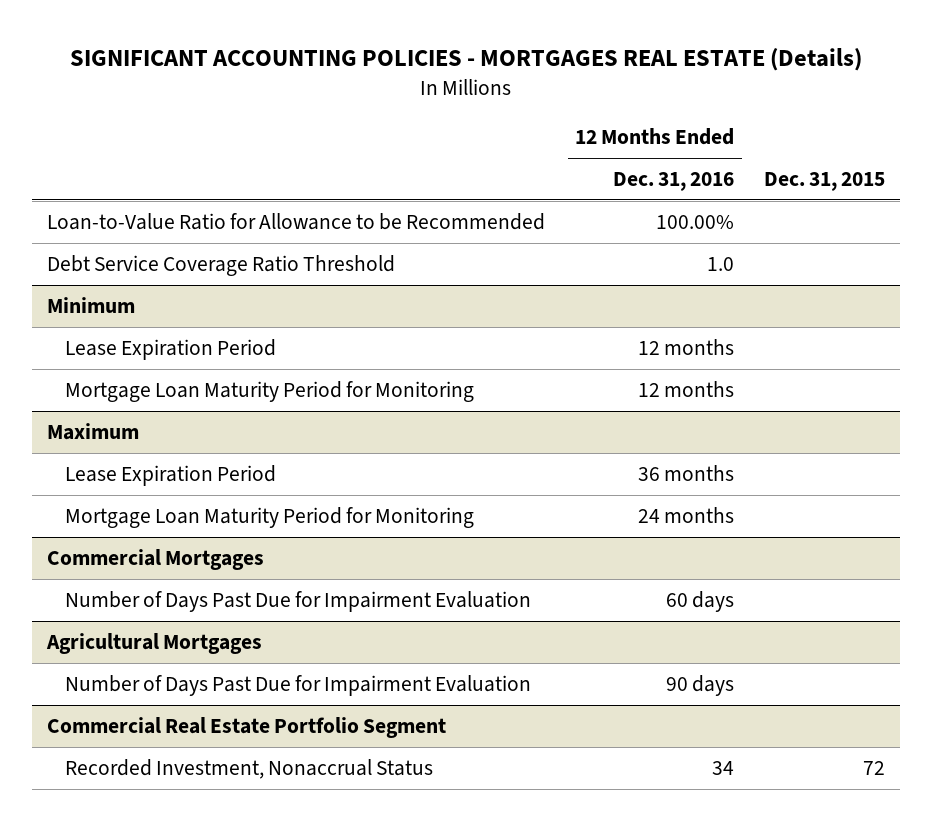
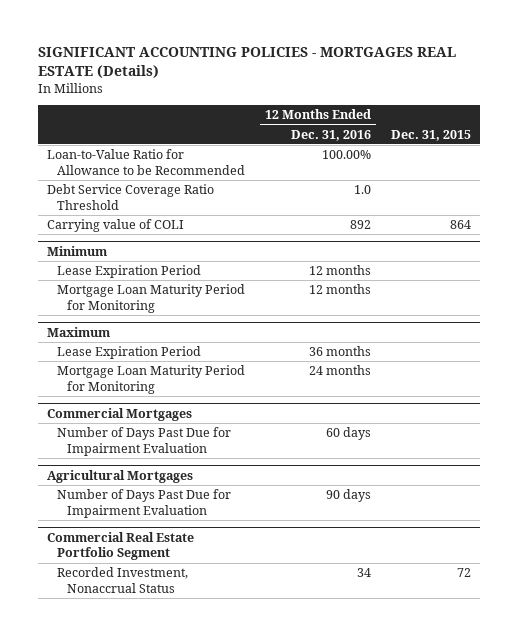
none -> [47,219,185,233] Carrying value of COLI

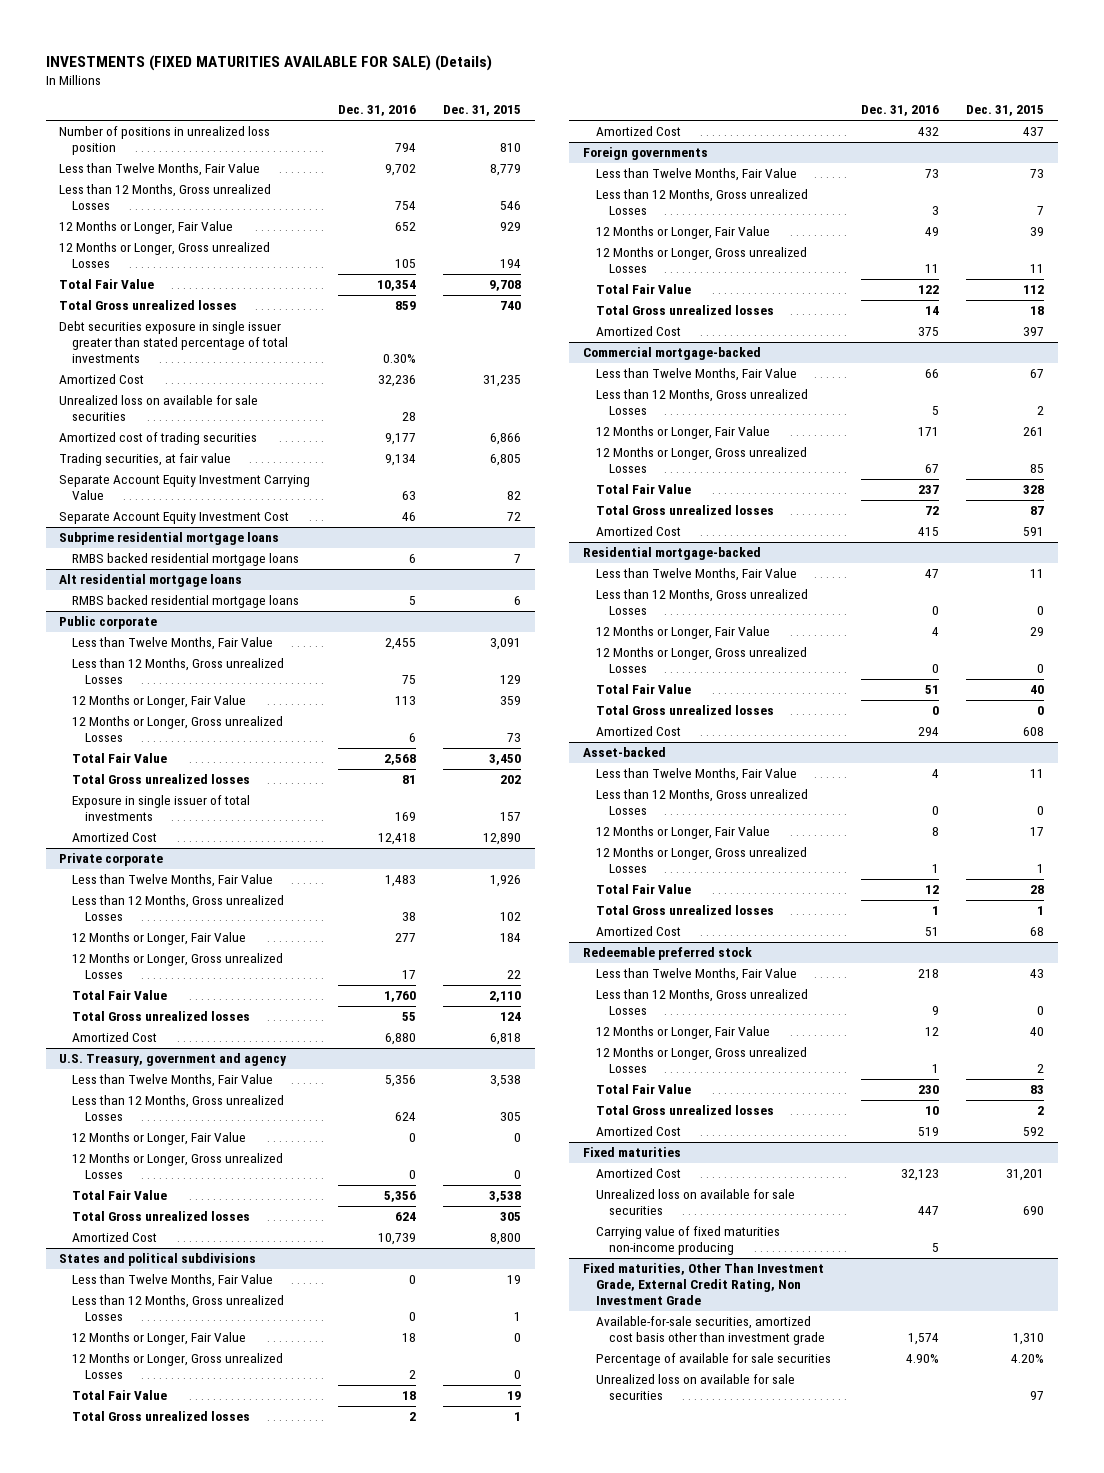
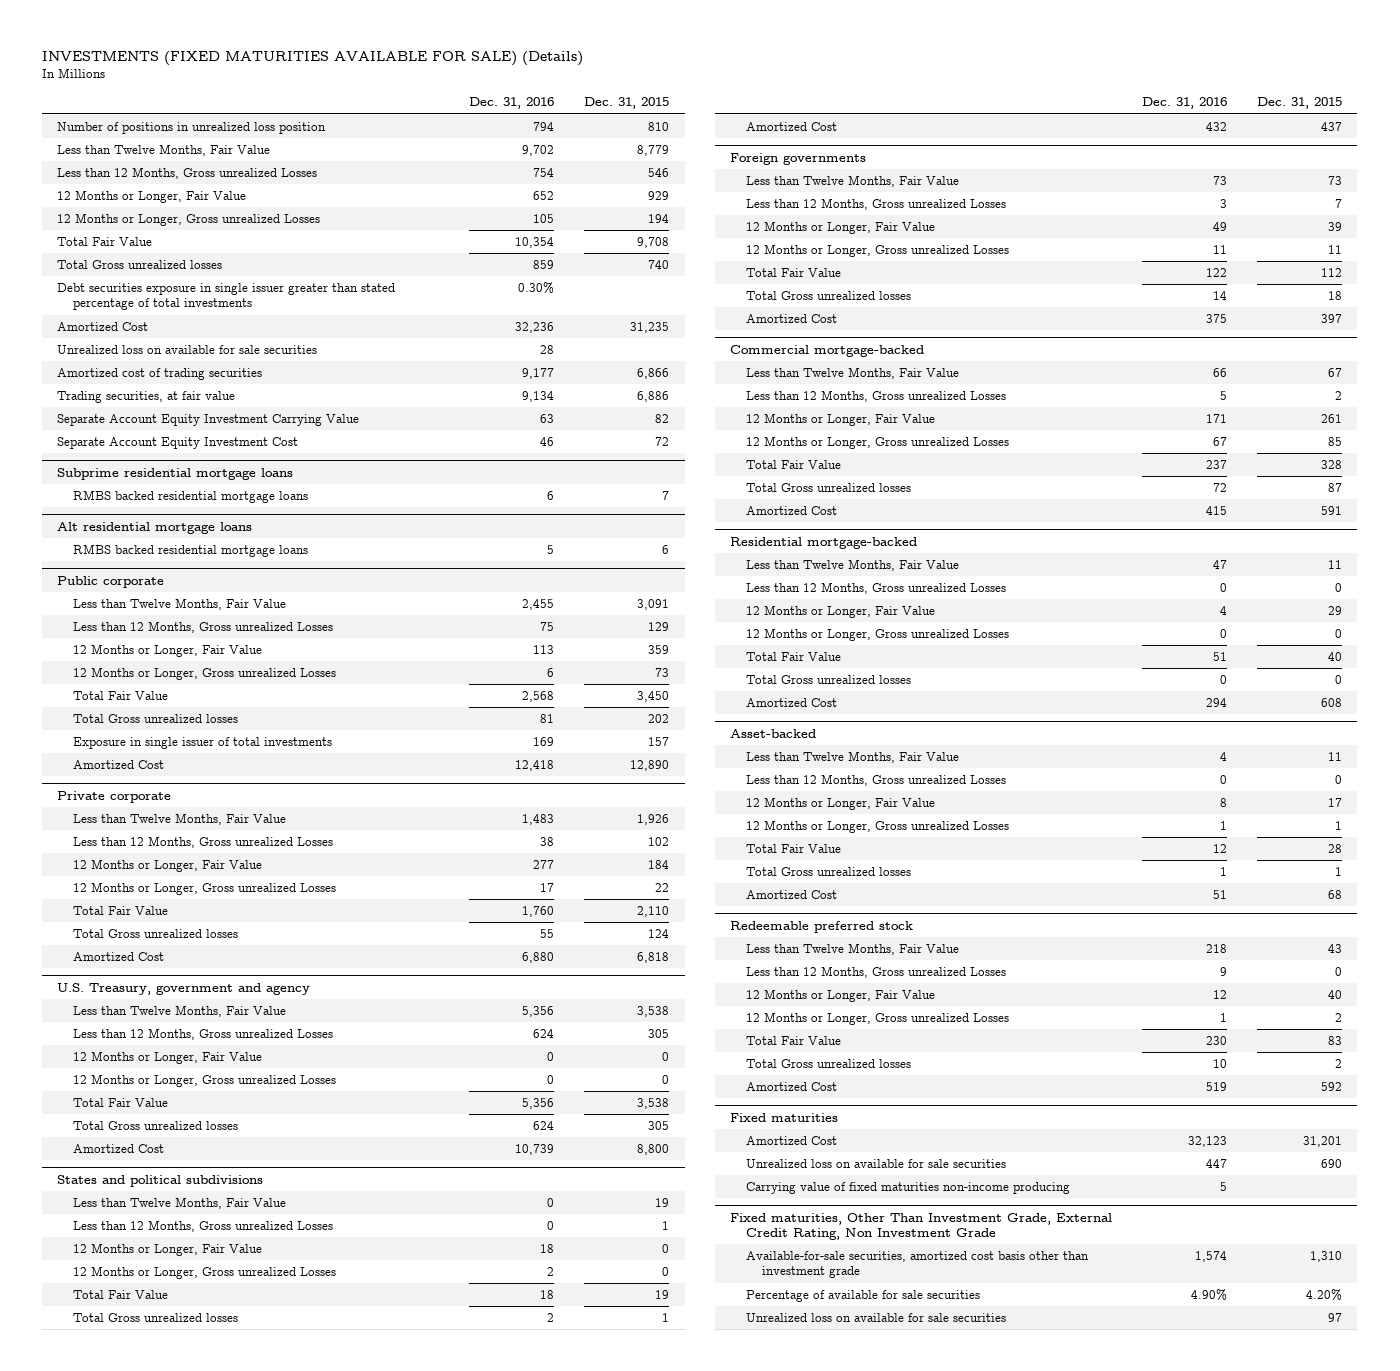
[490,454,522,467] 6,805 -> [637,390,670,402] 6,886

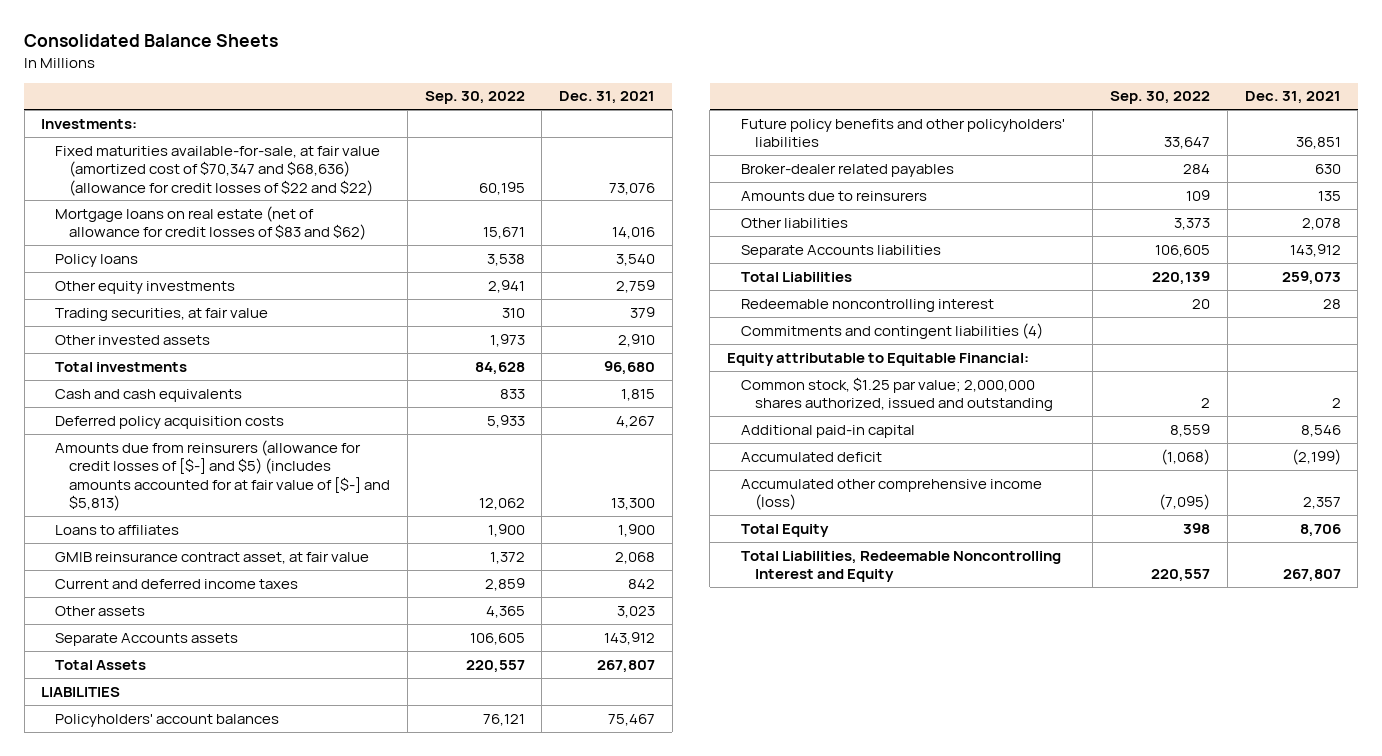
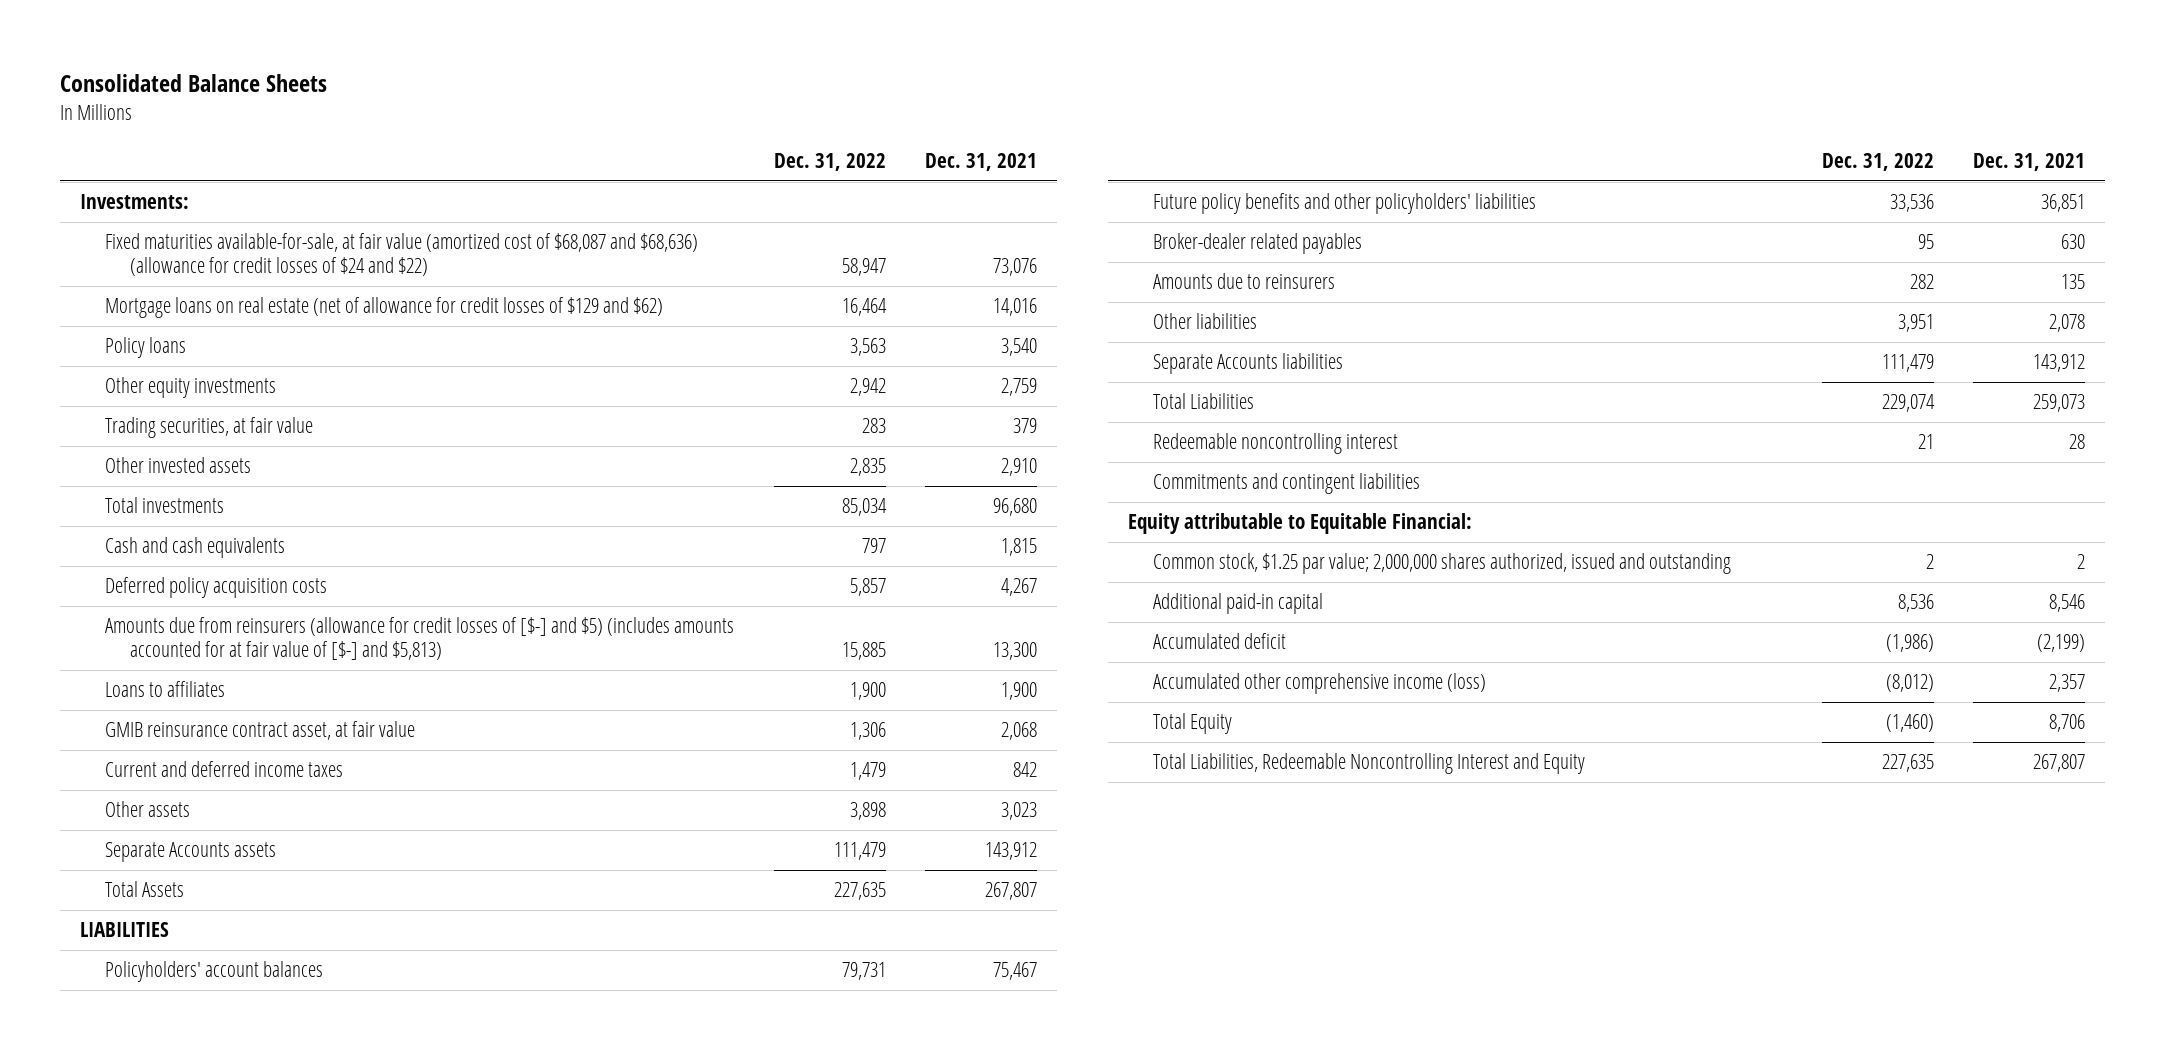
[424,91,525,105] Sep. 30, 2022 -> none
none -> [773,153,886,172] Dec. 31, 2022
[55,145,381,196] Fixed maturities available-for-sale, at fair value (amortized cost of $70,347 and $68,636) (allowance for credit losses of $22 and $22) -> [105,233,699,277] Fixed maturities available-for-sale, at fair value (amortized cost of $68,087 and $68,636) (allowance for credit losses of $24 and $22)
[55,205,367,241] Mortgage loans on real estate (net of allowance for credit losses of $83 and $62) -> [105,297,664,319] Mortgage loans on real estate (net of allowance for credit losses of $129 and $62)
[740,322,1043,339] Commitments and contingent liabilities (4) -> [1153,473,1421,495] Commitments and contingent liabilities

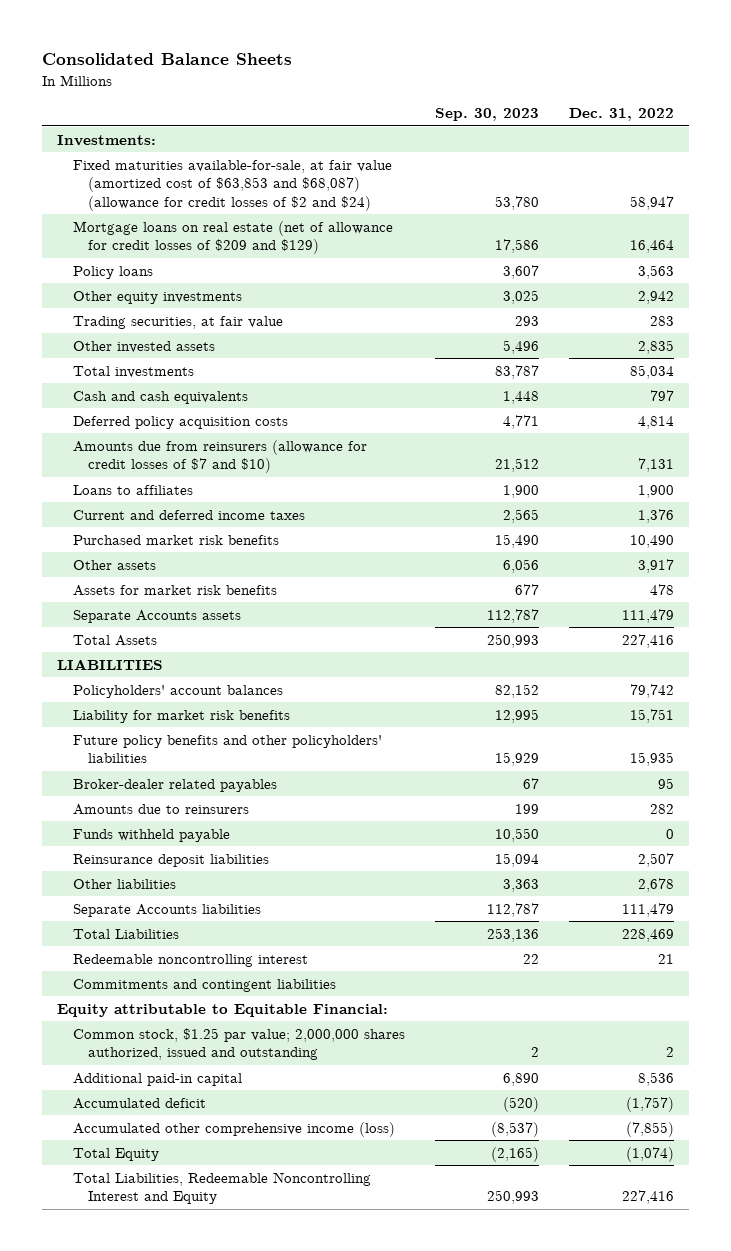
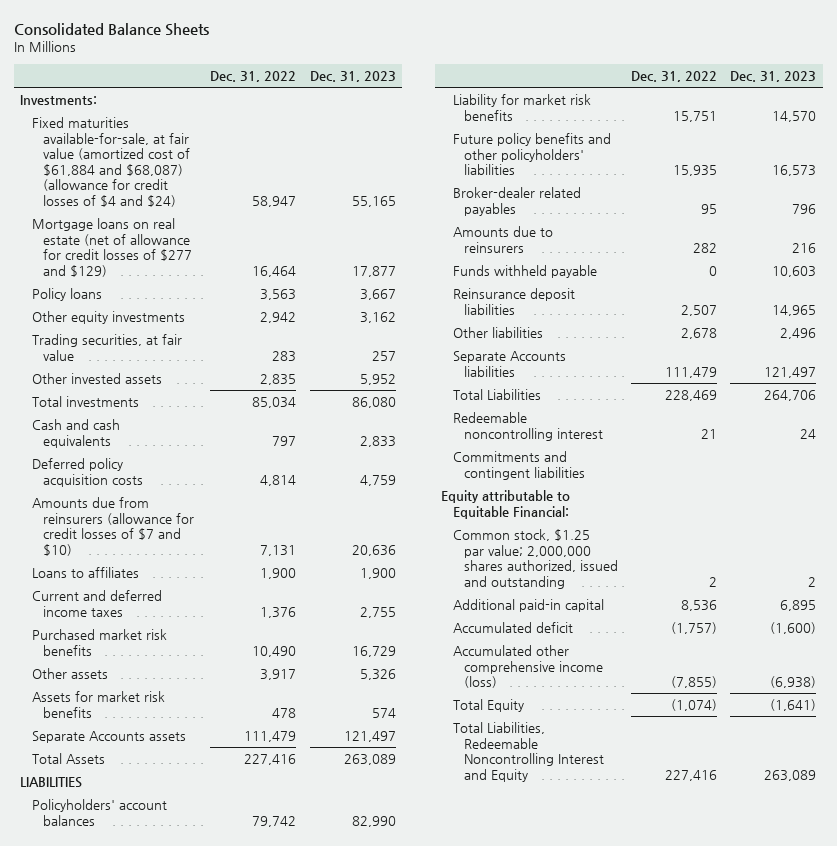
[434,108,539,122] Sep. 30, 2023 -> none
none -> [309,71,396,83] Dec. 31, 2023
[72,159,392,211] Fixed maturities available-for-sale, at fair value (amortized cost of $63,853 and $68,087) (allowance for credit losses of $2 and $24) -> [31,117,191,207] Fixed maturities available-for-sale, at fair value (amortized cost of $61,884 and $68,087) (allowance for credit losses of $4 and $24)
[72,220,393,255] Mortgage loans on real estate (net of allowance for credit losses of $209 and $129) -> [31,218,193,277] Mortgage loans on real estate (net of allowance for credit losses of $277 and $129)

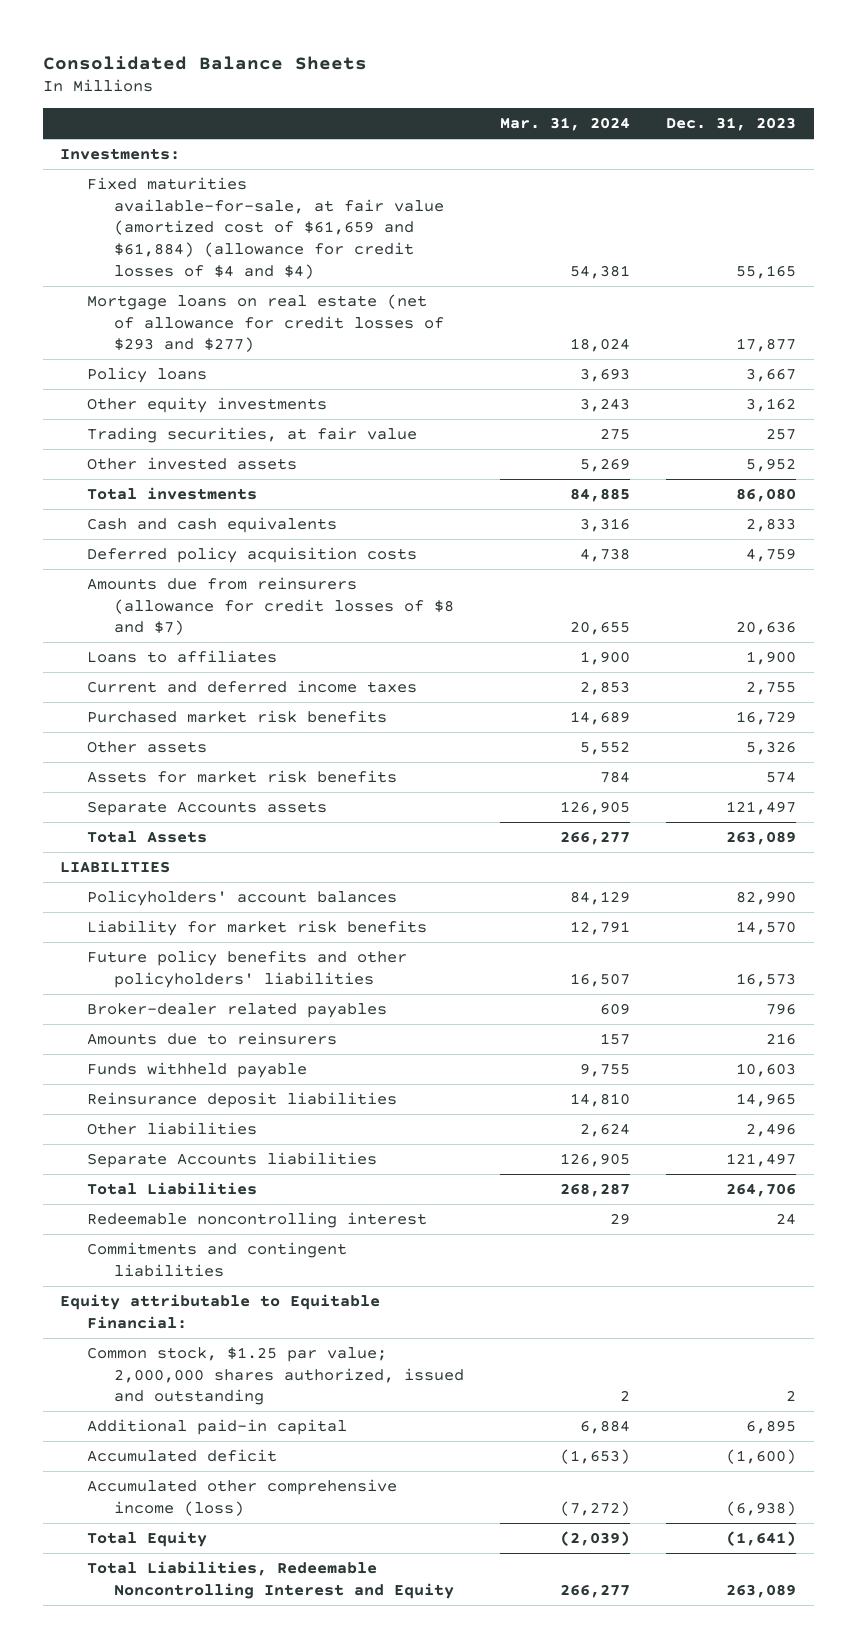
[210,71,297,83] Dec. 31, 2022 -> none
none -> [499,117,630,132] Mar. 31, 2024
[31,117,191,207] Fixed maturities available-for-sale, at fair value (amortized cost of $61,884 and $68,087) (allowance for credit losses of $4 and $24) -> [87,176,444,279] Fixed maturities available-for-sale, at fair value (amortized cost of $61,659 and $61,884) (allowance for credit losses of $4 and $4)
[31,218,193,277] Mortgage loans on real estate (net of allowance for credit losses of $277 and $129) -> [87,293,444,353] Mortgage loans on real estate (net of allowance for credit losses of $293 and $277)
[31,497,195,556] Amounts due from reinsurers (allowance for credit losses of $7 and $10) -> [87,576,454,636] Amounts due from reinsurers (allowance for credit losses of $8 and $7)

